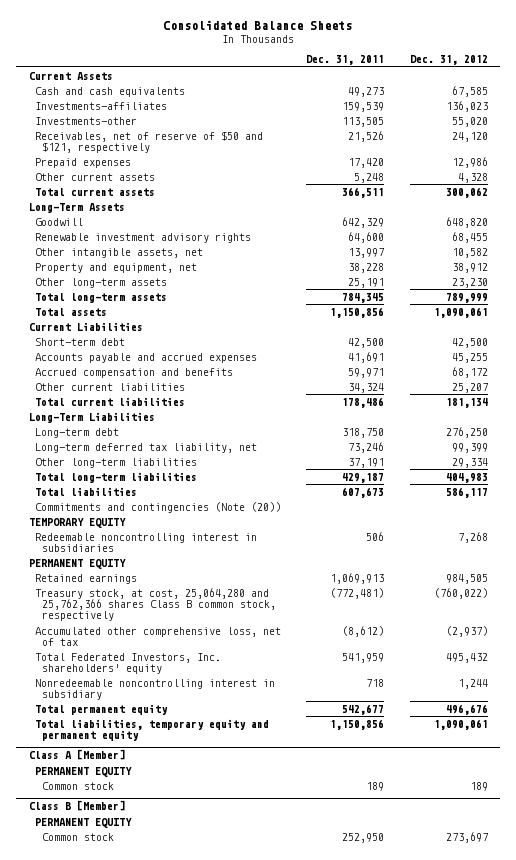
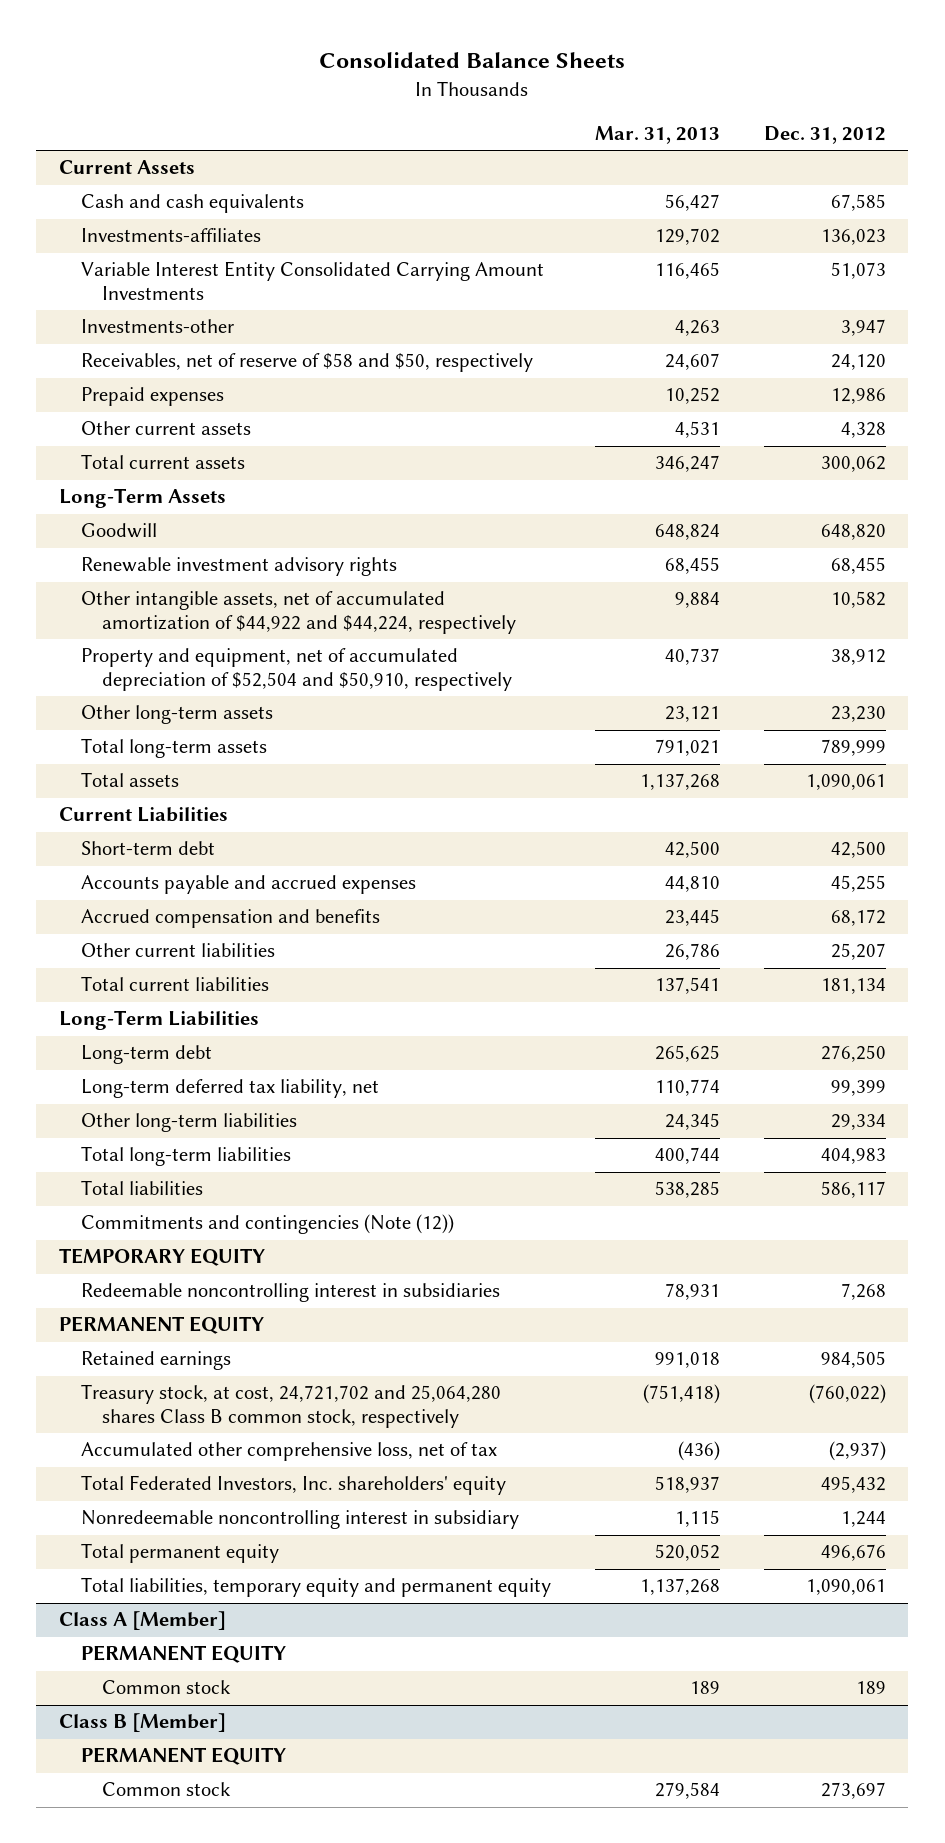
[306,55,385,66] Dec. 31, 2011 -> none
none -> [594,125,720,144] Mar. 31, 2013
none -> [80,261,544,301] Variable Interest Entity Consolidated Carrying Amount Investments
[451,116,488,127] 55,020 -> [841,319,887,337] 3,947
[35,130,264,153] Receivables, net of reserve of $50 and $121, respectively -> [80,353,533,373] Receivables, net of reserve of $58 and $50, respectively
[35,247,204,258] Other intangible assets, net -> [80,591,517,635] Other intangible assets, net of accumulated amortization of $44,922 and $44,224, respectively
[35,262,198,273] Property and equipment, net -> [80,648,513,692] Property and equipment, net of accumulated depreciation of $52,504 and $50,910, respectively
[35,501,282,513] Commitments and contingencies (Note (20)) -> [80,1214,454,1235] Commitments and contingencies (Note (12))
[35,587,276,622] Treasury stock, at cost, 25,064,280 and 25,762,366 shares Class B common stock, respectively -> [80,1384,501,1429] Treasury stock, at cost, 24,721,702 and 25,064,280 shares Class B common stock, respectively

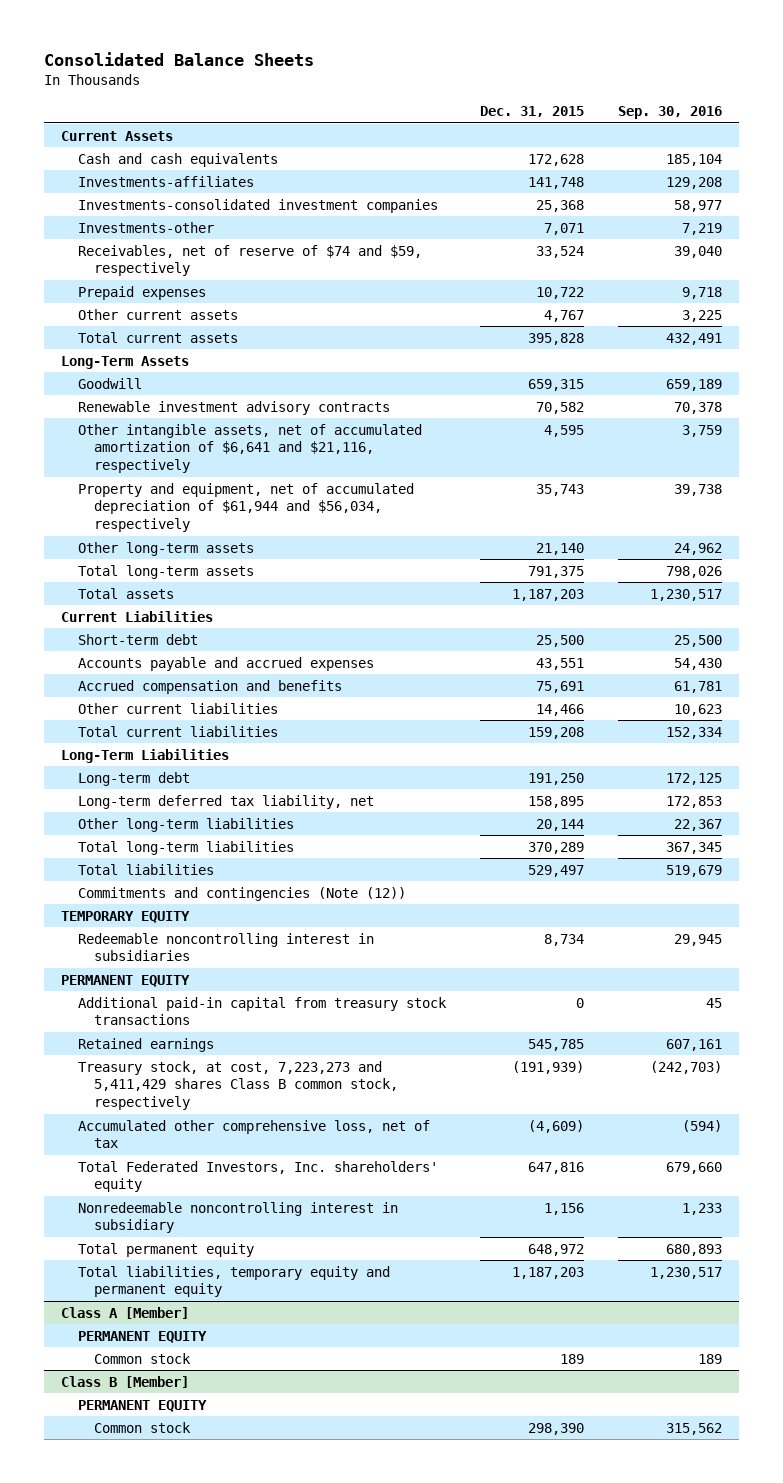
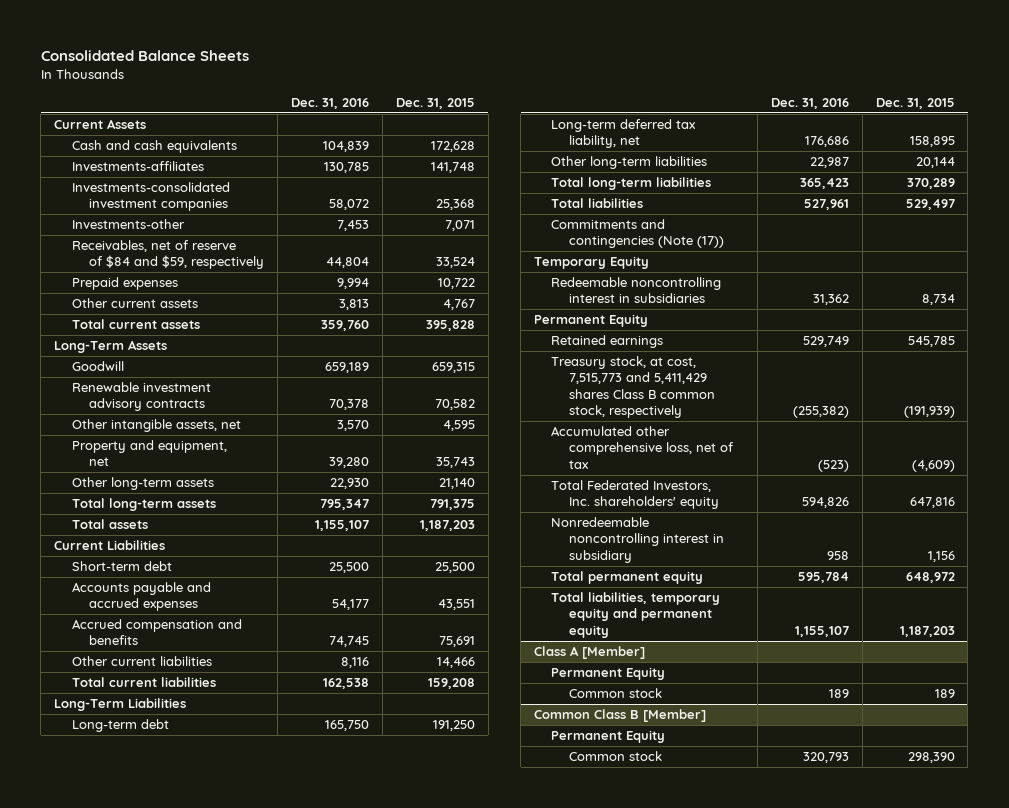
[617,106,722,120] Sep. 30, 2016 -> none
none -> [290,97,369,109] Dec. 31, 2016
[77,244,422,277] Receivables, net of reserve of $74 and $59, respectively -> [71,240,264,270] Receivables, net of reserve of $84 and $59, respectively
[77,423,422,474] Other intangible assets, net of accumulated amortization of $6,641 and $21,116, respectively -> [71,419,241,433] Other intangible assets, net
[77,482,414,533] Property and equipment, net of accumulated depreciation of $61,944 and $56,034, respectively -> [71,440,227,467] Property and equipment, net
[77,886,406,901] Commitments and contingencies (Note (12)) -> [551,219,724,249] Commitments and contingencies (Note (17))
[61,910,191,923] TEMPORARY EQUITY -> [534,256,650,270] Temporary Equity
[77,996,447,1026] Additional paid-in capital from treasury stock transactions -> none
[61,974,191,987] PERMANENT EQUITY -> [534,314,649,328] Permanent Equity
[77,1060,399,1111] Treasury stock, at cost, 7,223,273 and 5,411,429 shares Class B common stock, respectively -> [551,356,715,419] Treasury stock, at cost, 7,515,773 and 5,411,429 shares Class B common stock, respectively
[77,1330,207,1343] PERMANENT EQUITY -> [551,667,666,681] Permanent Equity
[61,1375,190,1388] Class B [Member] -> [534,709,707,723] Common Class B [Member]
[77,1399,207,1412] PERMANENT EQUITY -> [551,730,666,744] Permanent Equity

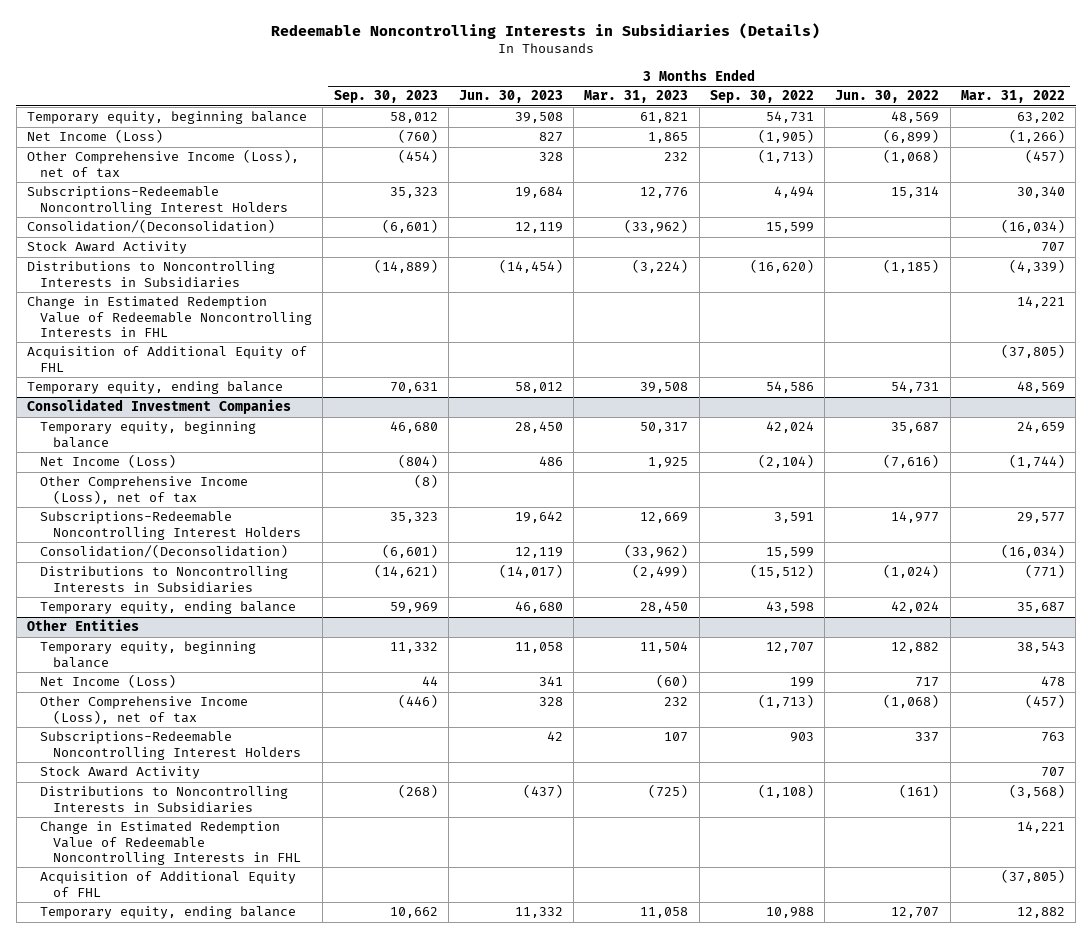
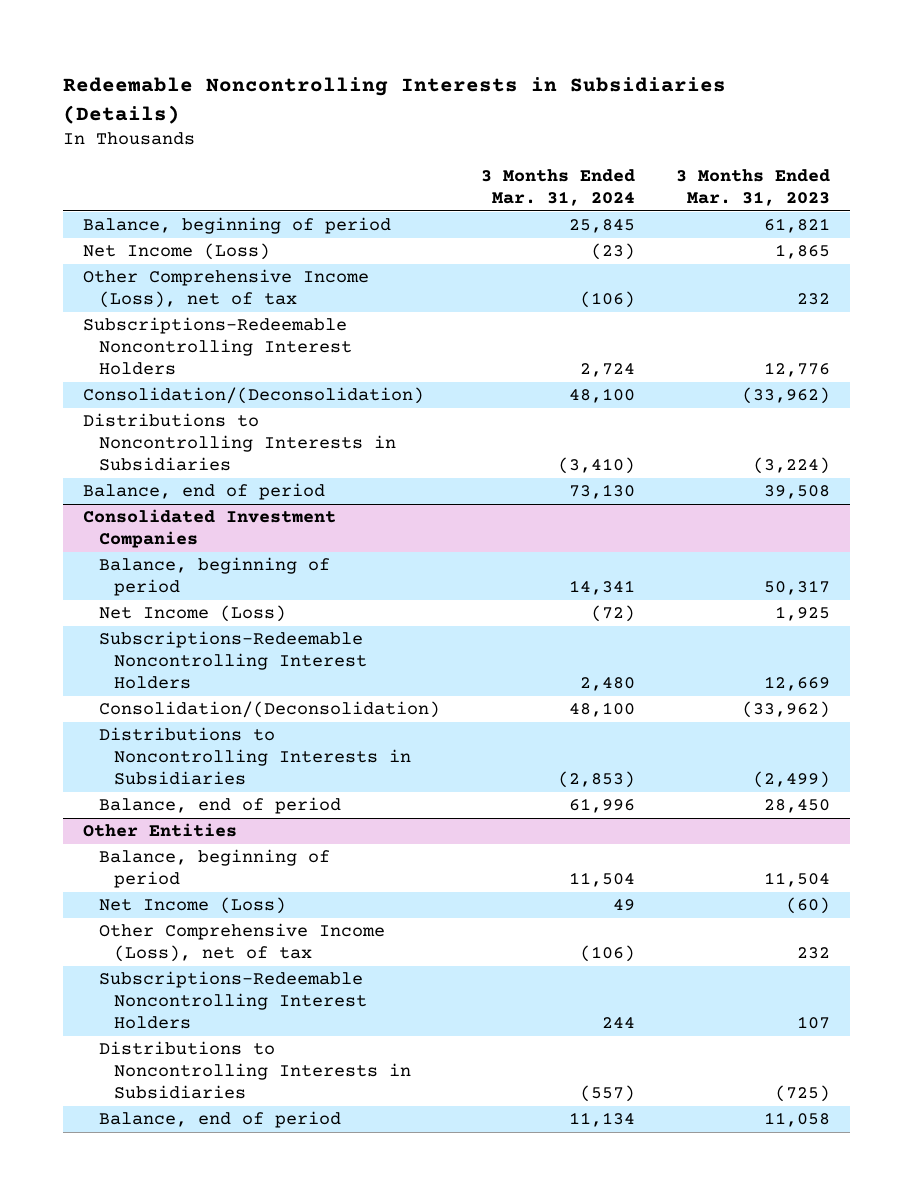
[333,90,438,104] Sep. 30, 2023 -> none
[459,90,564,104] Jun. 30, 2023 -> none
[709,90,814,104] Sep. 30, 2022 -> none
[835,90,940,104] Jun. 30, 2022 -> none
[960,90,1065,104] Mar. 31, 2022 -> none
none -> [480,169,635,206] 3 Months Ended Mar. 31, 2024
[26,111,307,125] Temporary equity, beginning balance -> [83,217,392,235] Balance, beginning of period
[26,241,187,255] Stock Award Activity -> none
[26,296,313,337] Change in Estimated Redemption Value of Redeemable Noncontrolling Interests in FHL -> none
[26,346,307,372] Acquisition of Additional Equity of FHL -> none
[26,381,283,395] Temporary equity, ending balance -> [83,483,326,501] Balance, end of period
[40,421,257,448] Temporary equity, beginning balance -> [98,557,330,597] Balance, beginning of period
[40,476,249,504] Other Comprehensive Income (Loss), net of tax -> none
[40,601,297,615] Temporary equity, ending balance -> [98,797,341,815] Balance, end of period
[40,641,257,668] Temporary equity, beginning balance -> [98,849,330,889] Balance, beginning of period
[40,766,201,780] Stock Award Activity -> none
[40,821,302,865] Change in Estimated Redemption Value of Redeemable Noncontrolling Interests in FHL -> none
[40,871,297,897] Acquisition of Additional Equity of FHL -> none
[40,906,297,920] Temporary equity, ending balance -> [98,1111,341,1129] Balance, end of period

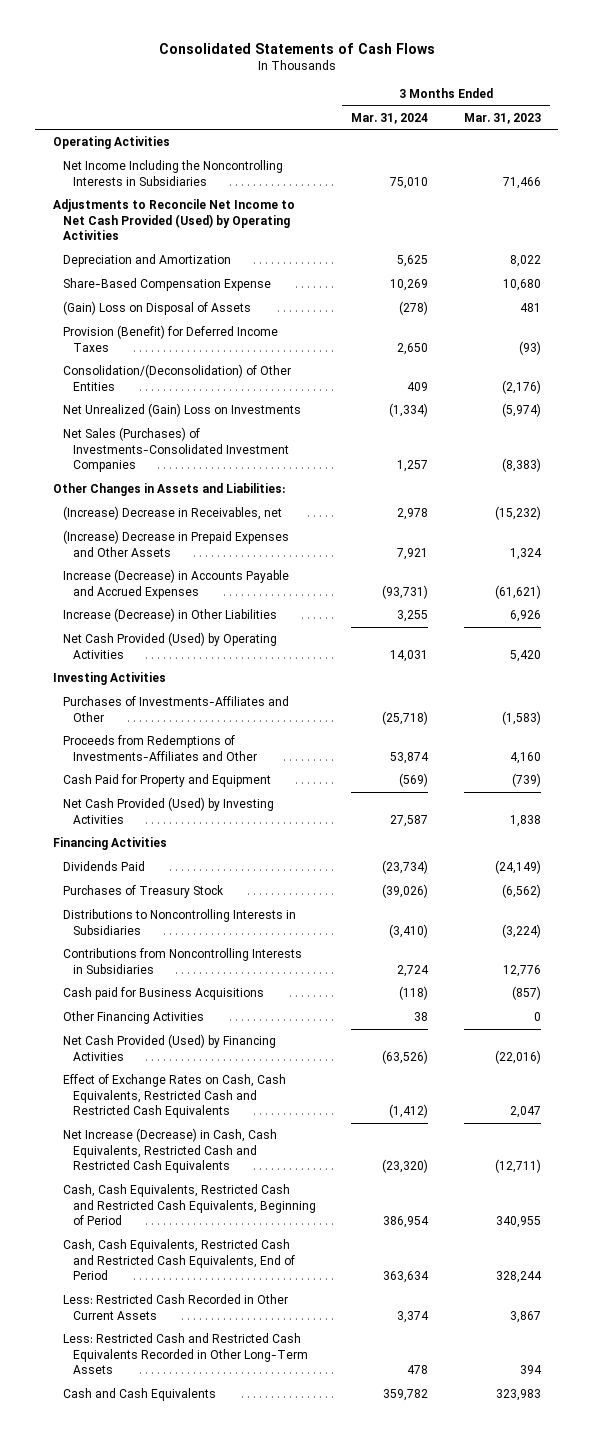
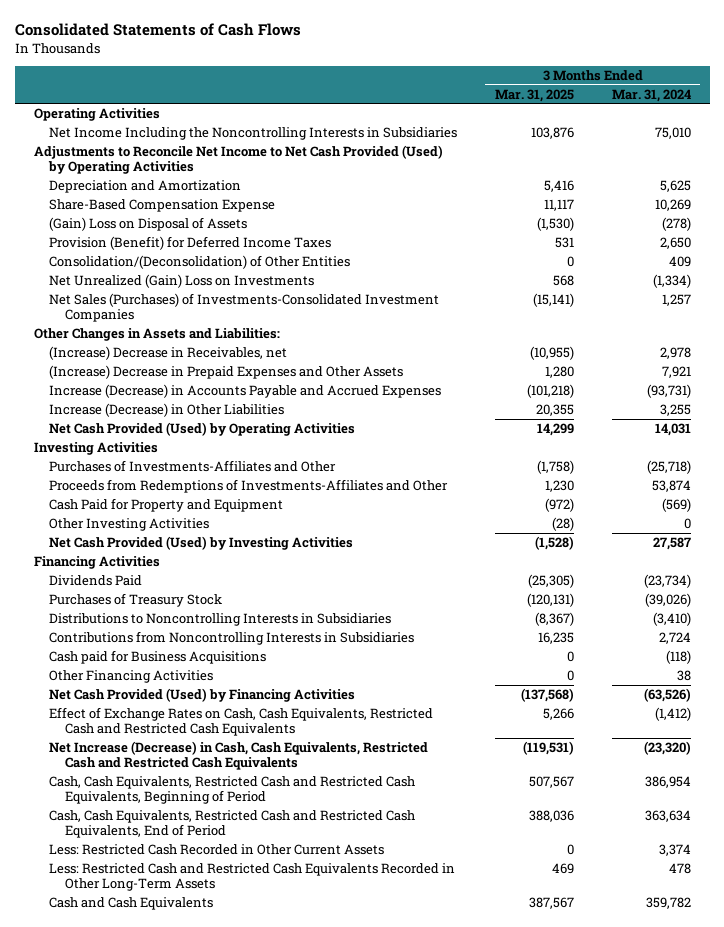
[463,112,541,124] Mar. 31, 2023 -> none
none -> [494,88,574,102] Mar. 31, 2025
none -> [49,517,210,531] Other Investing Activities

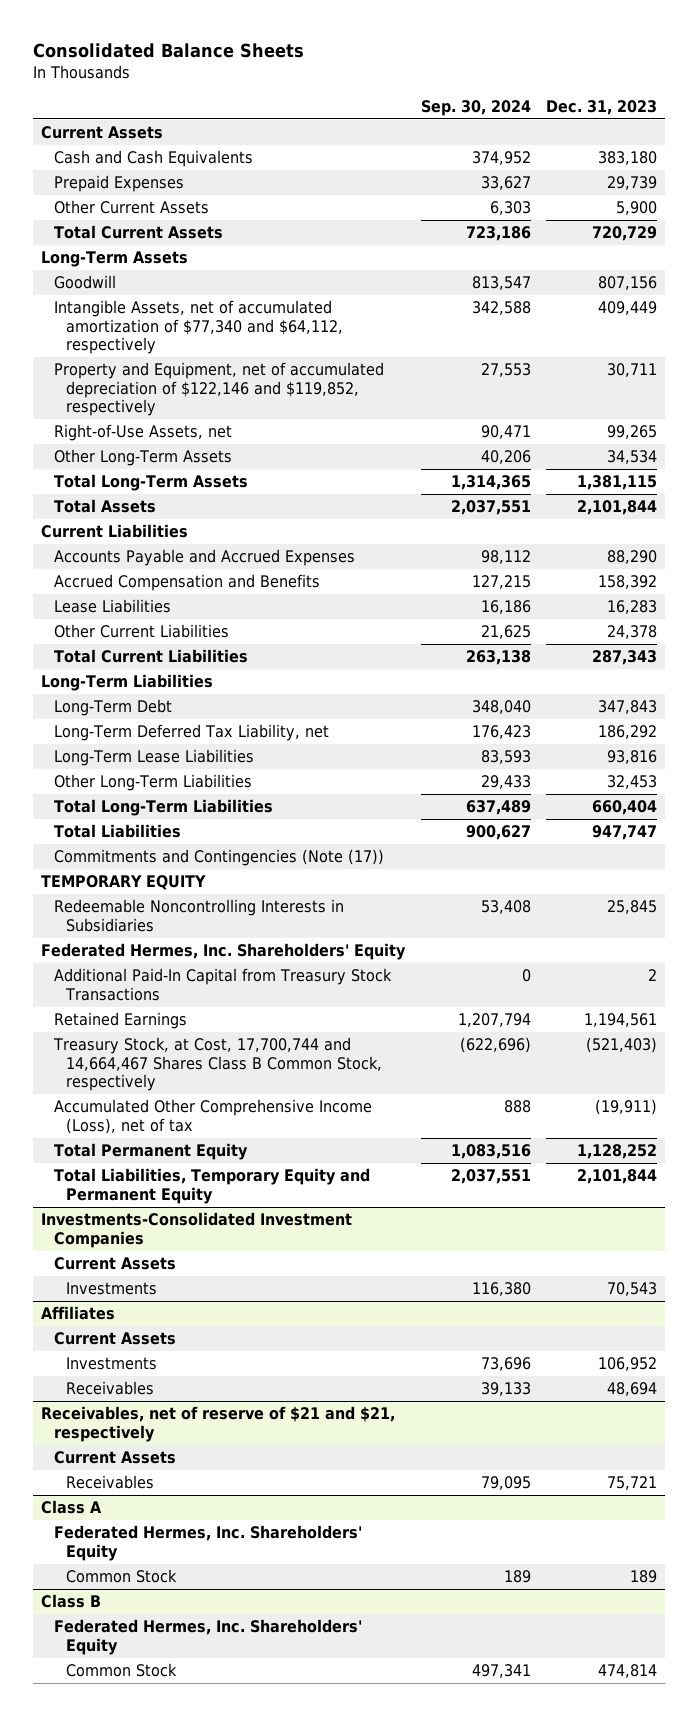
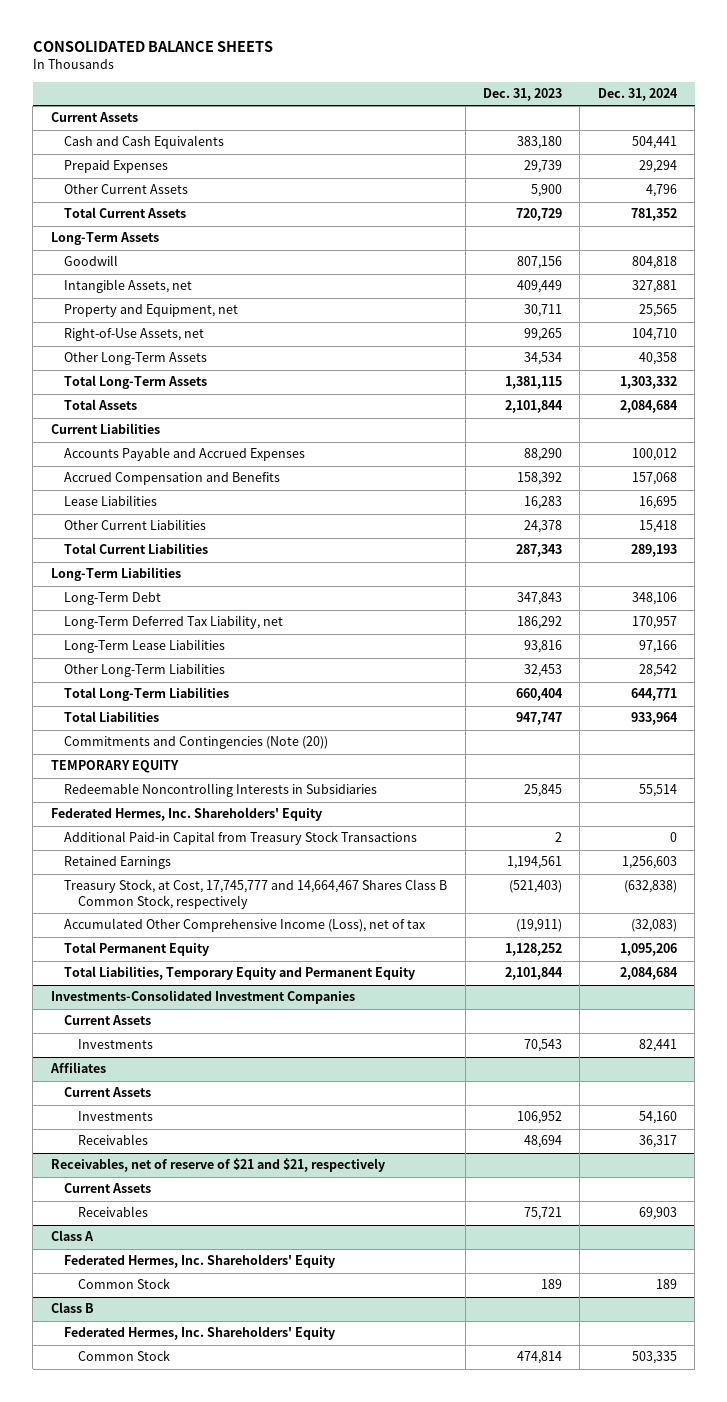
[33,43,305,59] Consolidated Balance Sheets -> [32,41,273,53] CONSOLIDATED BALANCE SHEETS
[420,99,531,116] Sep. 30, 2024 -> none
none -> [597,88,678,102] Dec. 31, 2024
[53,300,343,355] Intangible Assets, net of accumulated amortization of $77,340 and $64,112, respectively -> [64,279,193,294] Intangible Assets, net
[53,362,384,417] Property and Equipment, net of accumulated depreciation of $122,146 and $119,852, respectively -> [64,304,239,318] Property and Equipment, net
[53,849,384,867] Commitments and Contingencies (Note (17)) -> [64,736,329,750] Commitments and Contingencies (Note (20))
[53,968,392,1001] Additional Paid-In Capital from Treasury Stock Transactions -> [64,831,418,846] Additional Paid-in Capital from Treasury Stock Transactions
[52,1037,382,1092] Treasury Stock, at Cost, 17,700,744 and 14,664,467 Shares Class B Common Stock, respectively -> [64,879,448,910] Treasury Stock, at Cost, 17,745,777 and 14,664,467 Shares Class B Common Stock, respectively

